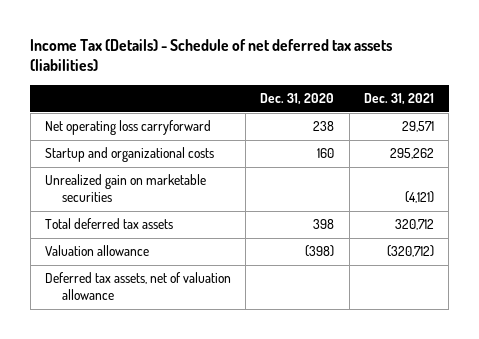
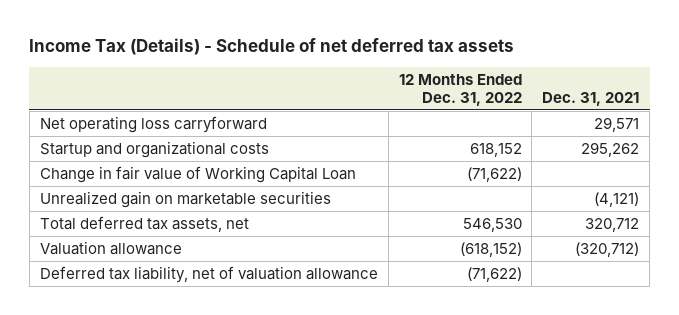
[30,38,393,72] Income Tax (Details) - Schedule of net deferred tax assets (liabilities) -> [29,38,515,56] Income Tax (Details) - Schedule of net deferred tax assets
[260,93,335,106] Dec. 31, 2020 -> none
none -> [398,73,522,106] 12 Months Ended Dec. 31, 2022
none -> [39,165,356,183] Change in fair value of Working Capital Loan
[44,218,173,230] Total deferred tax assets -> [39,215,249,232] Total deferred tax assets, net
[44,272,231,301] Deferred tax assets, net of valuation allowance -> [39,265,378,283] Deferred tax liability, net of valuation allowance

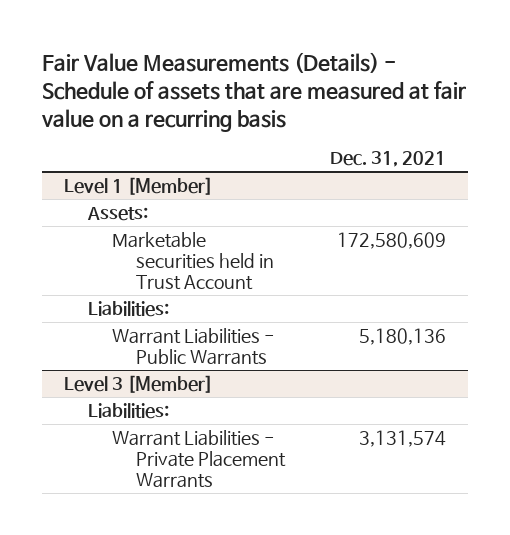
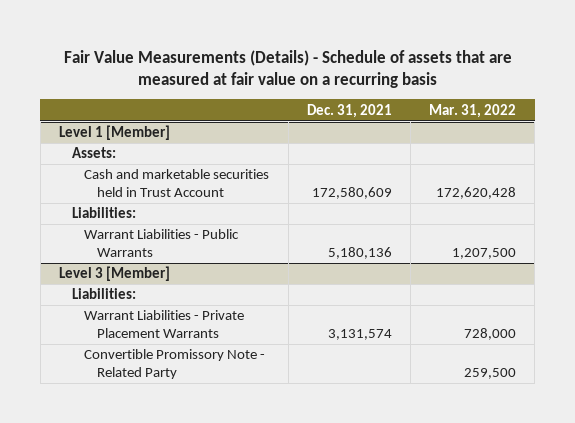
none -> [429,103,517,118] Mar. 31, 2022
[112,232,275,290] Marketable securities held in Trust Account -> [84,169,270,197] Cash and marketable securities held in Trust Account
none -> [84,349,266,379] Convertible Promissory Note - Related Party

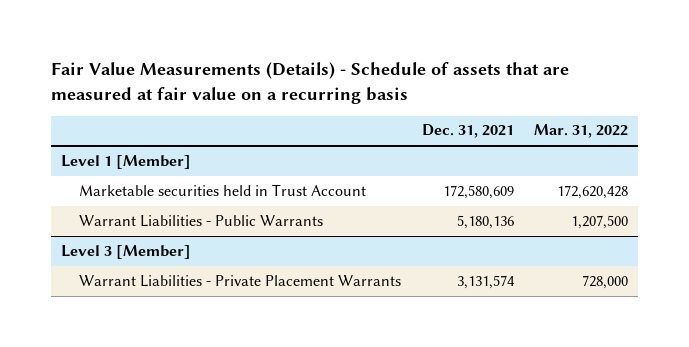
[71,147,116,159] Assets: -> none
[71,207,136,219] Liabilities: -> none
[84,169,270,197] Cash and marketable securities held in Trust Account -> [79,183,367,196] Marketable securities held in Trust Account
[71,288,136,300] Liabilities: -> none
[84,349,266,379] Convertible Promissory Note - Related Party -> none

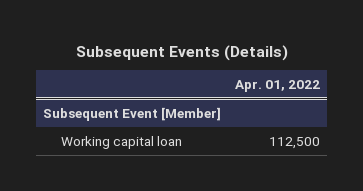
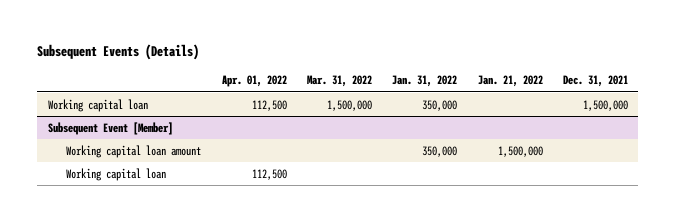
none -> [306,75,372,88] Mar. 31, 2022
none -> [392,75,458,88] Jan. 31, 2022
none -> [477,75,543,88] Jan. 21, 2022
none -> [562,75,628,88] Dec. 31, 2021
none -> [47,98,148,112] Working capital loan
none -> [66,144,202,158] Working capital loan amount

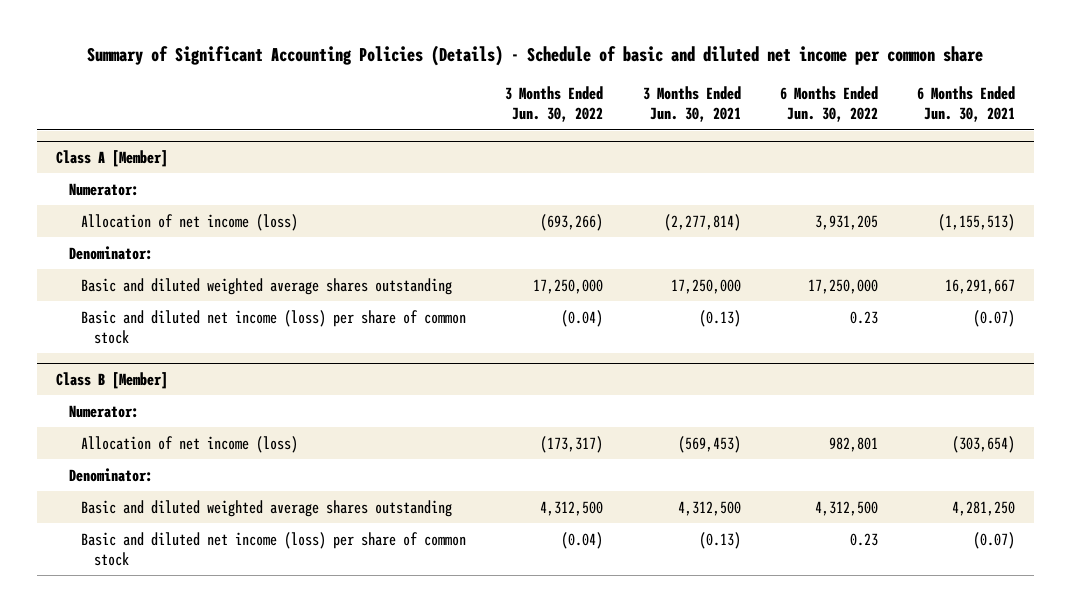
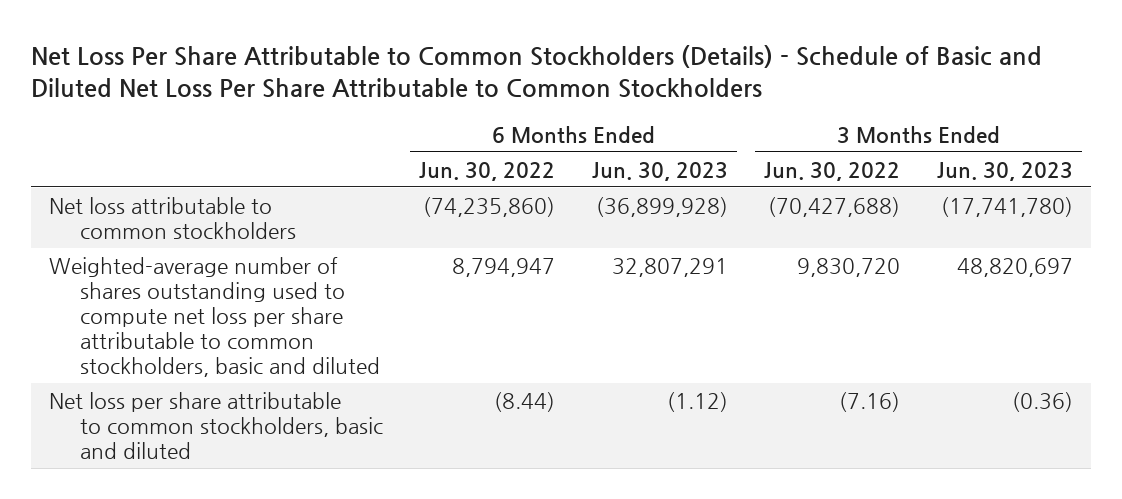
[87,45,984,67] Summary of Significant Accounting Policies (Details) - Schedule of basic and diluted net income per common share -> [31,44,1043,99] Net Loss Per Share Attributable to Common Stockholders (Details) - Schedule of Basic and Diluted Net Loss Per Share Attributable to Common Stockholders
[642,85,741,123] 3 Months Ended Jun. 30, 2021 -> none
[916,85,1015,123] 6 Months Ended Jun. 30, 2021 -> none
none -> [591,161,728,181] Jun. 30, 2023
none -> [936,161,1073,181] Jun. 30, 2023
[56,149,169,167] Class A [Member] -> none
[68,182,139,196] Numerator: -> none
[68,245,153,260] Denominator: -> none
[56,371,169,389] Class B [Member] -> none
[68,404,139,418] Numerator: -> none
[81,435,299,453] Allocation of net income (loss) -> none
[68,467,153,482] Denominator: -> none
[81,499,453,517] Basic and diluted weighted average shares outstanding -> none
[81,531,467,566] Basic and diluted net income (loss) per share of common stock -> none
[81,213,299,231] Allocation of net income (loss) -> [49,196,296,239] Net loss attributable to common stockholders
[540,213,604,231] (693,266) -> [768,196,901,217] (70,427,688)
[814,214,878,230] 3,931,205 -> [423,196,556,217] (74,235,860)
[81,277,453,295] Basic and diluted weighted average shares outstanding -> [49,256,380,377] Weighted-average number of shares outstanding used to compute net loss per share attributable to common stockholders, basic and diluted
[533,278,604,294] 17,250,000 -> [797,257,901,277] 9,830,720
[807,278,878,294] 17,250,000 -> [452,257,556,277] 8,794,947
[81,309,467,344] Basic and diluted net income (loss) per share of common stock -> [49,391,383,459] Net loss per share attributable to common stockholders, basic and diluted
[561,309,604,327] (0.04) -> [839,391,901,412] (7.16)
[849,310,878,324] 0.23 -> [494,391,556,412] (8.44)

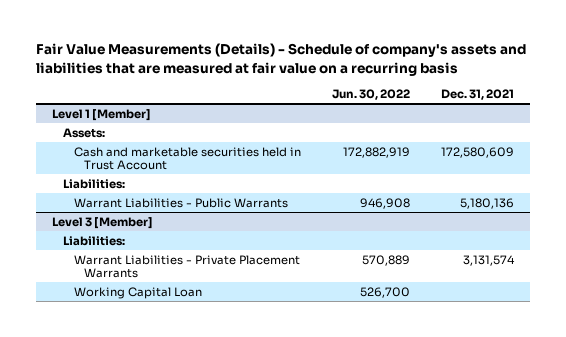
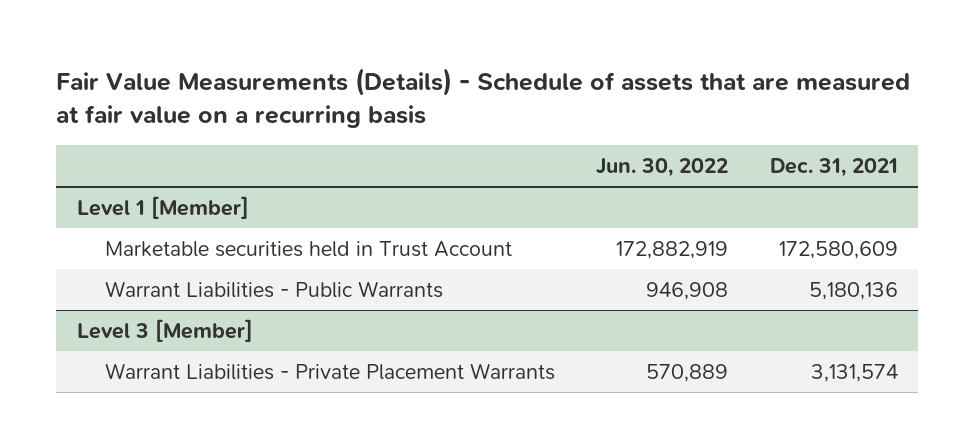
[36,43,527,76] Fair Value Measurements (Details) - Schedule of company's assets and liabilities that are measured at fair value on a recurring basis -> [56,67,911,129] Fair Value Measurements (Details) - Schedule of assets that are measured at fair value on a recurring basis
[62,127,105,138] Assets: -> none
[62,178,125,189] Liabilities: -> none
[73,146,301,171] Cash and marketable securities held in Trust Account -> [105,240,513,257] Marketable securities held in Trust Account
[62,235,125,246] Liabilities: -> none
[73,286,202,299] Working Capital Loan -> none

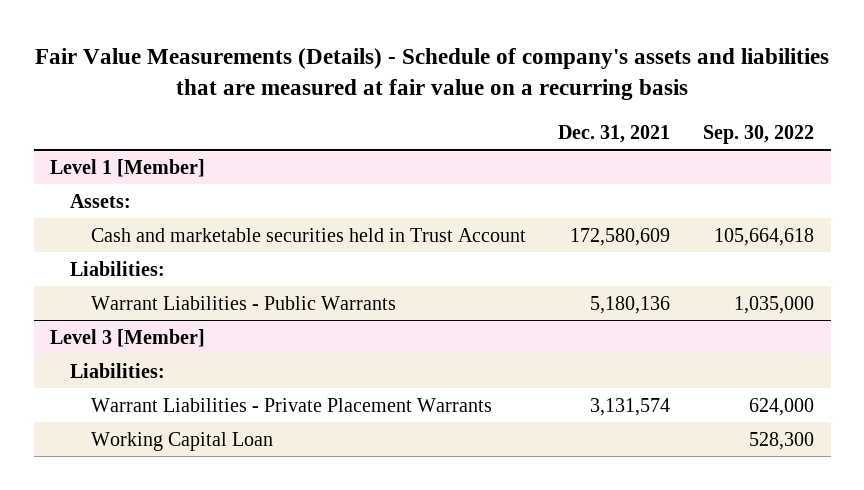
[56,67,911,129] Fair Value Measurements (Details) - Schedule of assets that are measured at fair value on a recurring basis -> [35,48,830,101] Fair Value Measurements (Details) - Schedule of company's assets and liabilities that are measured at fair value on a recurring basis
[596,157,729,177] Jun. 30, 2022 -> none
none -> [703,124,815,144] Sep. 30, 2022
none -> [70,193,132,208] Assets:
[105,240,513,257] Marketable securities held in Trust Account -> [90,227,526,242] Cash and marketable securities held in Trust Account
none -> [70,260,166,276] Liabilities:
none -> [70,362,166,378] Liabilities:
none -> [90,431,273,451] Working Capital Loan

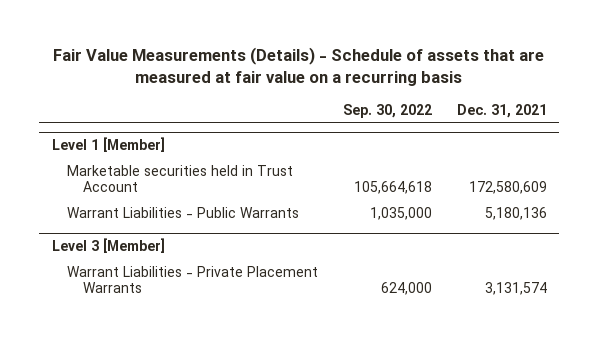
[35,48,830,101] Fair Value Measurements (Details) - Schedule of company's assets and liabilities that are measured at fair value on a recurring basis -> [53,47,545,87] Fair Value Measurements (Details) - Schedule of assets that are measured at fair value on a recurring basis
[70,193,132,208] Assets: -> none
[70,260,166,276] Liabilities: -> none
[90,227,526,242] Cash and marketable securities held in Trust Account -> [67,164,294,193] Marketable securities held in Trust Account
[70,362,166,378] Liabilities: -> none
[90,431,273,451] Working Capital Loan -> none

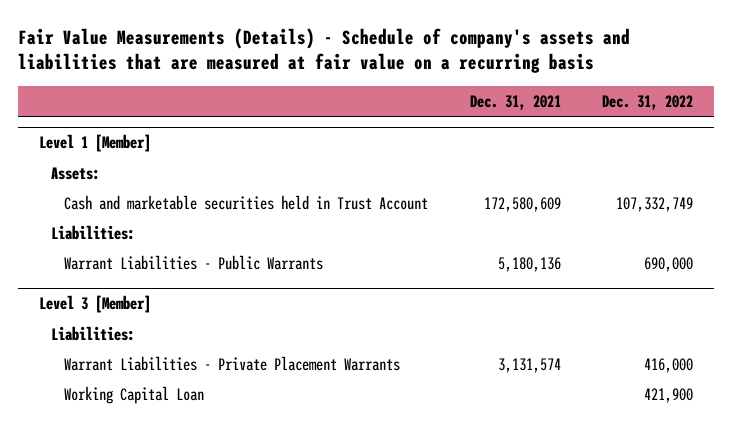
[53,47,545,87] Fair Value Measurements (Details) - Schedule of assets that are measured at fair value on a recurring basis -> [17,27,630,74] Fair Value Measurements (Details) - Schedule of company's assets and liabilities that are measured at fair value on a recurring basis
[343,104,433,119] Sep. 30, 2022 -> none
none -> [602,94,694,110] Dec. 31, 2022
none -> [51,167,101,181] Assets:
[67,164,294,193] Marketable securities held in Trust Account -> [63,195,428,211] Cash and marketable securities held in Trust Account
none -> [51,225,136,241] Liabilities:
none -> [51,326,136,342] Liabilities:
none -> [63,386,204,405] Working Capital Loan

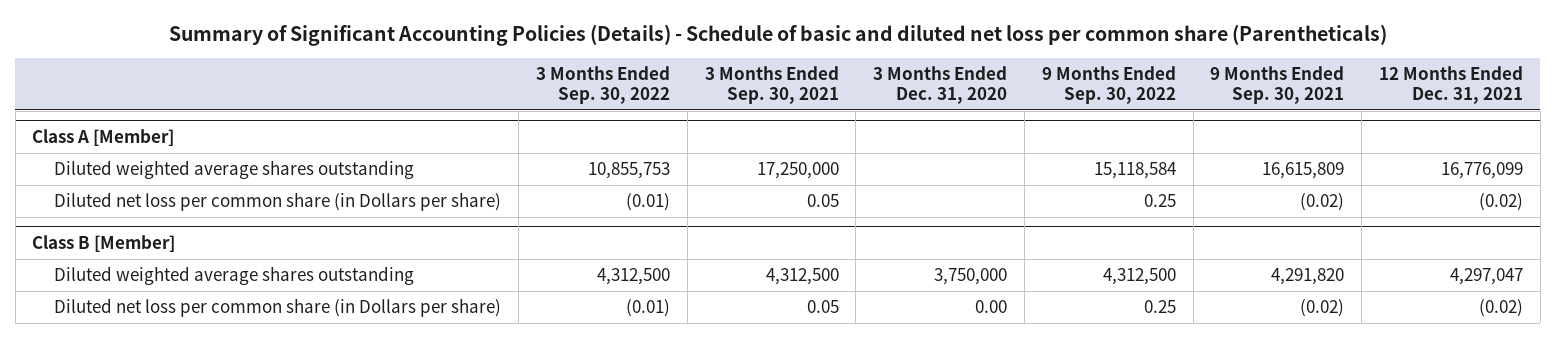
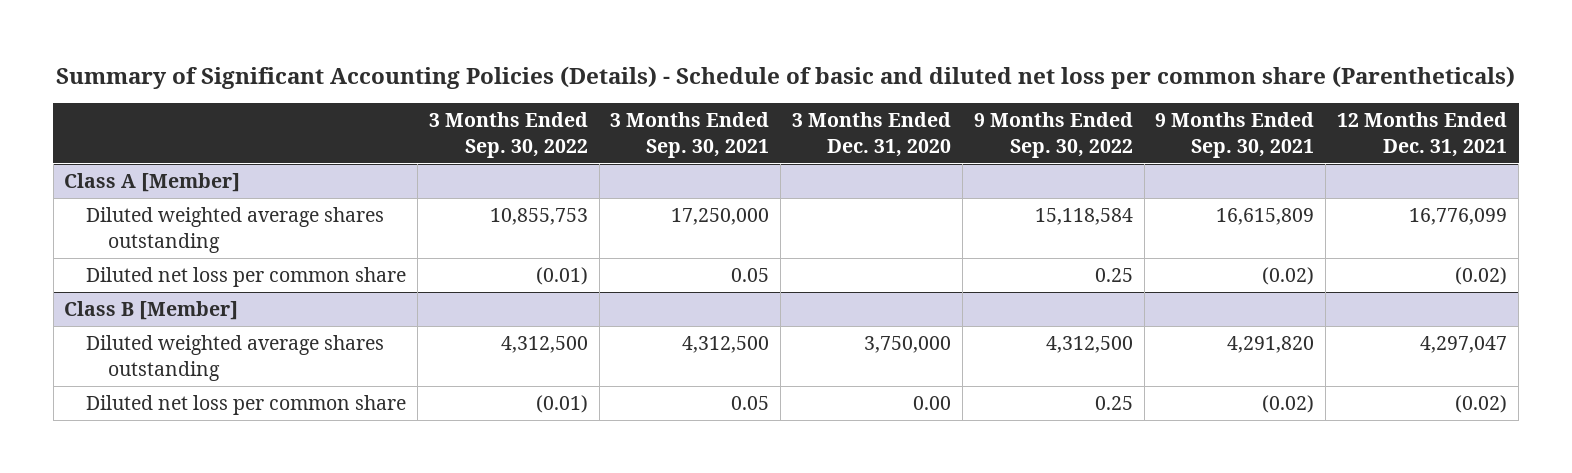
[54,192,502,212] Diluted net loss per common share (in Dollars per share) -> [86,267,407,288] Diluted net loss per common share
[54,298,502,318] Diluted net loss per common share (in Dollars per share) -> [86,395,407,416] Diluted net loss per common share

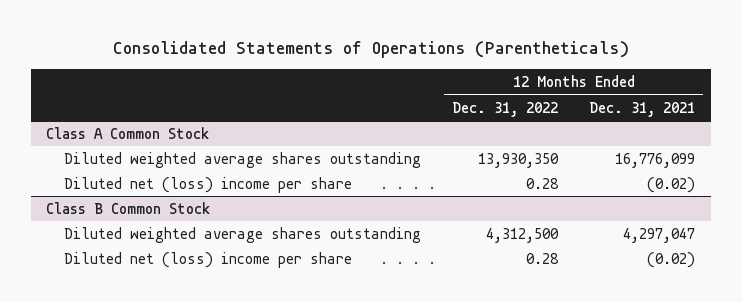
[55,65,1515,89] Summary of Significant Accounting Policies (Details) - Schedule of basic and diluted net loss per common share (Parentheticals) -> [112,41,629,59] Consolidated Statements of Operations (Parentheticals)
[428,112,588,158] 3 Months Ended Sep. 30, 2022 -> none
[610,112,770,158] 3 Months Ended Sep. 30, 2021 -> none
[792,112,952,157] 3 Months Ended Dec. 31, 2020 -> none
[973,112,1133,158] 9 Months Ended Sep. 30, 2022 -> none
[1155,112,1315,158] 9 Months Ended Sep. 30, 2021 -> none
none -> [452,101,559,117] Dec. 31, 2022
[64,173,241,193] Class A [Member] -> [46,126,210,139] Class A Common Stock
[86,267,407,288] Diluted net loss per common share -> [63,176,352,193] Diluted net (loss) income per share
[64,301,239,321] Class B [Member] -> [46,201,211,214] Class B Common Stock
[86,395,407,416] Diluted net loss per common share -> [63,251,352,268] Diluted net (loss) income per share

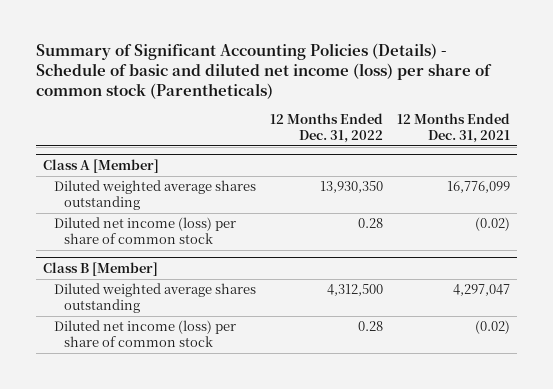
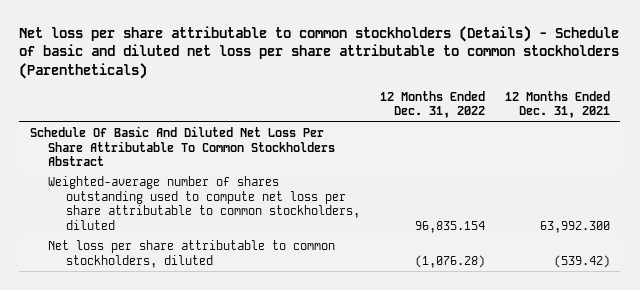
[36,42,493,99] Summary of Significant Accounting Policies (Details) - Schedule of basic and diluted net income (loss) per share of common stock (Parentheticals) -> [19,25,620,79] Net loss per share attributable to common stockholders (Details) - Schedule of basic and diluted net loss per share attributable to common stockholders (Parentheticals)
[43,159,160,174] Class A [Member] -> none
[43,262,159,277] Class B [Member] -> none
[53,283,256,314] Diluted weighted average shares outstanding -> none
[53,320,236,348] Diluted net income (loss) per share of common stock -> none
none -> [29,126,335,167] Schedule Of Basic And Diluted Net Loss Per Share Attributable To Common Stockholders Abstract
[53,180,256,211] Diluted weighted average shares outstanding -> [47,176,360,230] Weighted-average number of shares outstanding used to compute net loss per share attributable to common stockholders, diluted
[319,181,383,194] 13,930,350 -> [414,220,485,233] 96,835.154
[446,181,510,194] 16,776,099 -> [540,220,611,233] 63,992.300
[53,217,236,245] Diluted net income (loss) per share of common stock -> [47,240,335,268] Net loss per share attributable to common stockholders, diluted
[357,218,383,229] 0.28 -> [414,254,485,268] (1,076.28)
[474,217,510,232] (0.02) -> [554,254,611,268] (539.42)

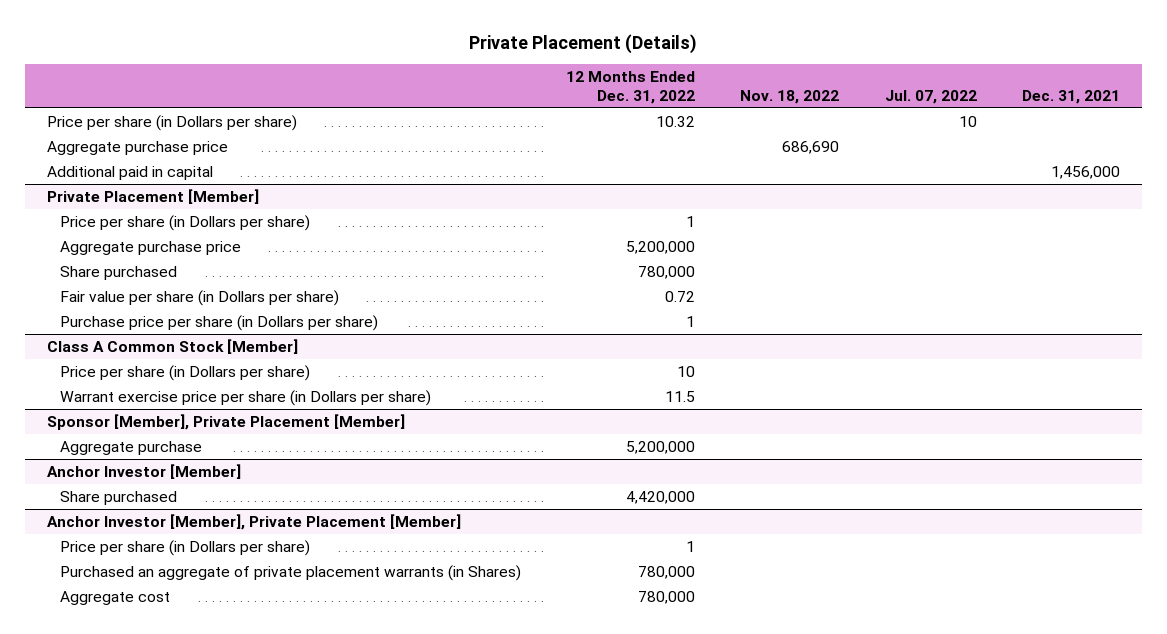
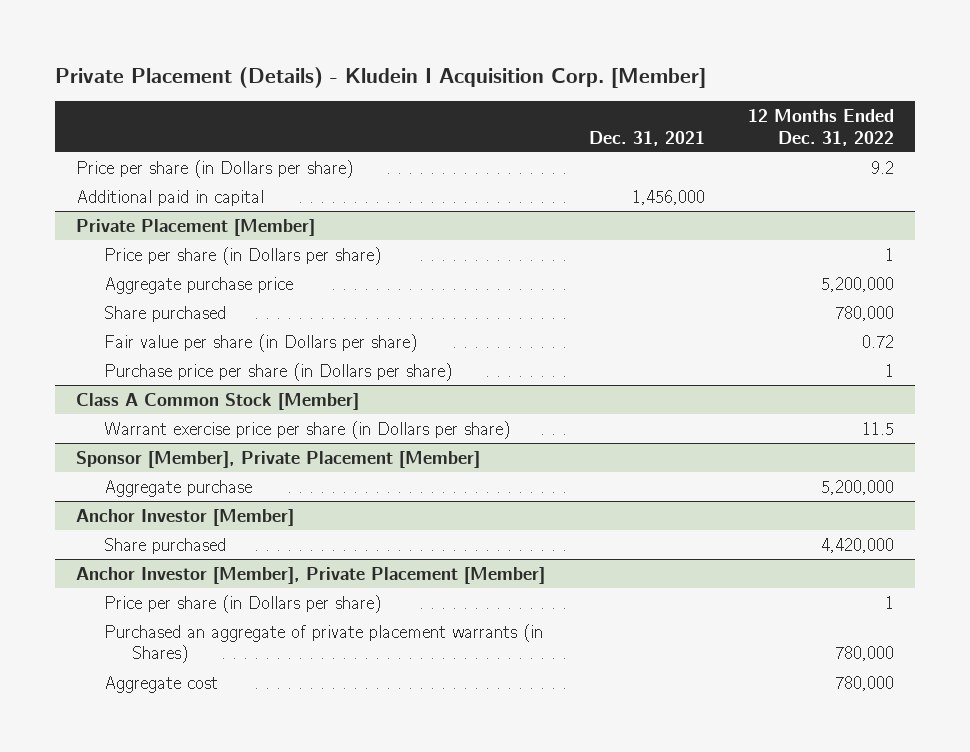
[469,33,698,54] Private Placement (Details) -> [54,67,706,89] Private Placement (Details) - Kludein I Acquisition Corp. [Member]
[740,89,840,104] Nov. 18, 2022 -> none
[884,89,977,104] Jul. 07, 2022 -> none
[47,140,229,155] Aggregate purchase price -> none
[656,115,696,127] 10.32 -> [870,160,894,174] 9.2
[60,364,311,381] Price per share (in Dollars per share) -> none

